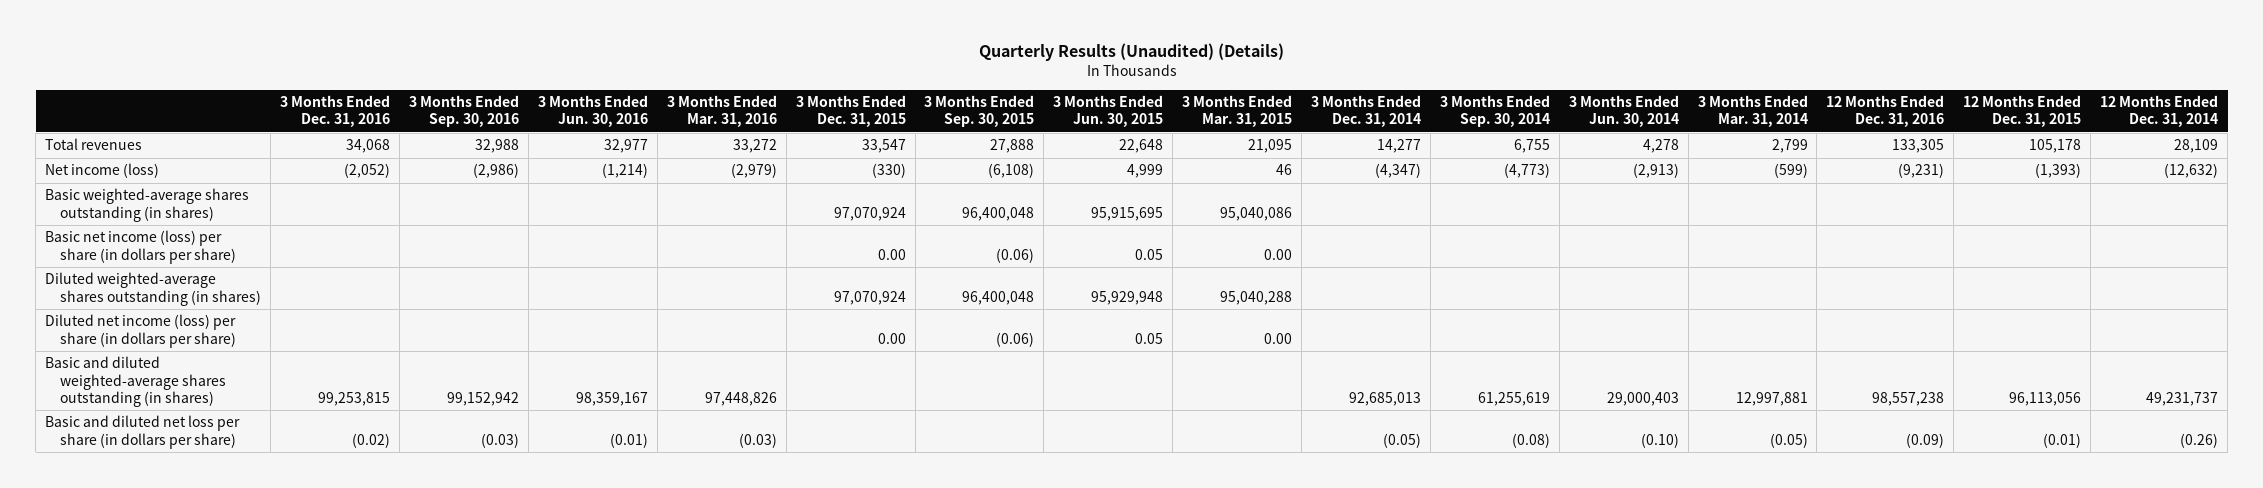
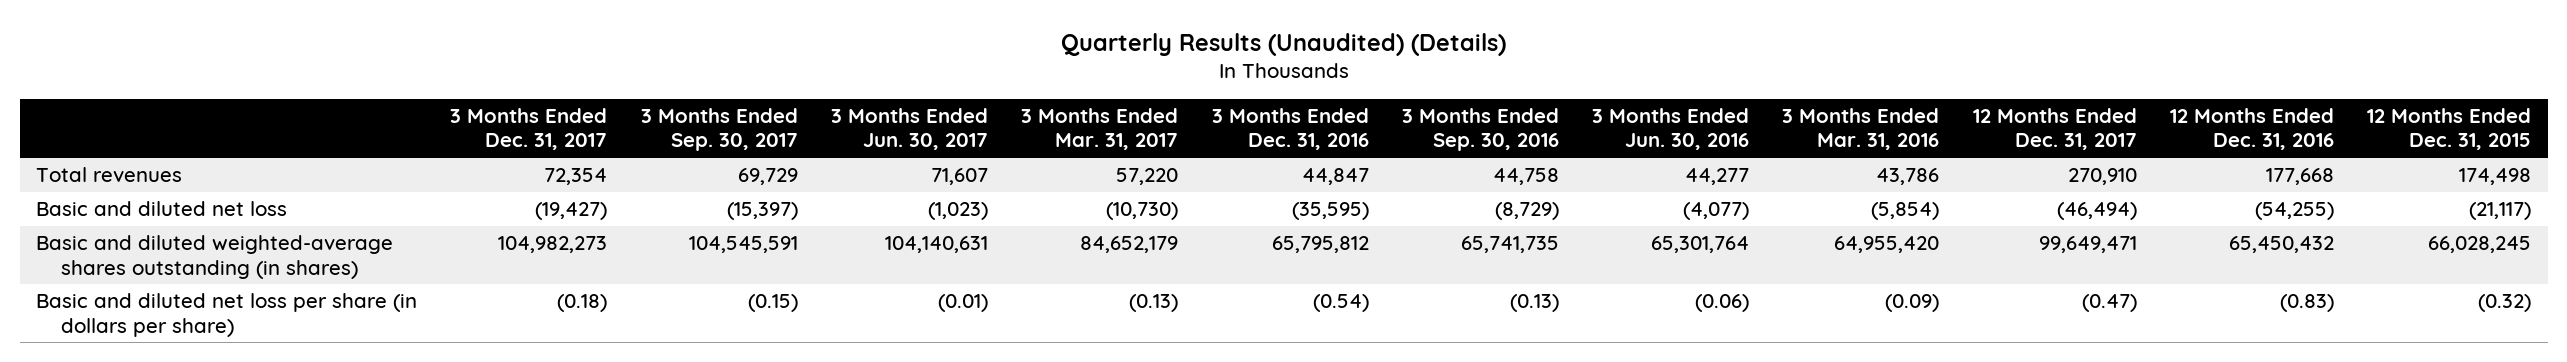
[795,94,906,128] 3 Months Ended Dec. 31, 2015 -> none
[924,94,1035,128] 3 Months Ended Sep. 30, 2015 -> none
[1053,94,1164,128] 3 Months Ended Jun. 30, 2015 -> none
[1182,94,1293,128] 3 Months Ended Mar. 31, 2015 -> none
[1311,94,1422,128] 3 Months Ended Dec. 31, 2014 -> none
[1439,94,1550,128] 3 Months Ended Sep. 30, 2014 -> none
[1568,94,1679,128] 3 Months Ended Jun. 30, 2014 -> none
[1697,94,1808,128] 3 Months Ended Mar. 31, 2014 -> none
[2100,94,2219,128] 12 Months Ended Dec. 31, 2014 -> none
none -> [450,107,608,151] 3 Months Ended Dec. 31, 2017
none -> [640,107,798,152] 3 Months Ended Sep. 30, 2017
none -> [831,107,989,151] 3 Months Ended Jun. 30, 2017
none -> [1021,107,1179,151] 3 Months Ended Mar. 31, 2017
none -> [1972,107,2137,151] 12 Months Ended Dec. 31, 2017
[45,188,250,222] Basic weighted-average shares outstanding (in shares) -> none
[45,230,237,264] Basic net income (loss) per share (in dollars per share) -> none
[45,272,262,306] Diluted weighted-average shares outstanding (in shares) -> none
[45,314,237,348] Diluted net income (loss) per share (in dollars per share) -> none
[346,139,391,154] 34,068 -> [1301,168,1369,186] 44,847
[475,139,520,154] 32,988 -> [1492,168,1559,186] 44,758
[603,139,648,154] 32,977 -> [1685,168,1750,186] 44,277
[732,139,777,154] 33,272 -> [1876,168,1940,186] 43,786
[1892,139,1945,154] 133,305 -> [2265,168,2334,186] 177,668
[2029,139,2082,154] 105,178 -> [2459,168,2532,186] 174,498
[45,163,160,179] Net income (loss) -> [36,201,288,217] Basic and diluted net loss
[344,163,391,179] (2,052) -> [1291,202,1369,221] (35,595)
[473,163,520,179] (2,986) -> [1494,202,1559,221] (8,729)
[601,163,648,179] (1,214) -> [1683,202,1750,221] (4,077)
[730,163,777,179] (2,979) -> [1871,202,1940,221] (5,854)
[1898,163,1945,179] (9,231) -> [2254,202,2334,221] (54,255)
[2035,163,2082,179] (1,393) -> [2469,202,2532,221] (21,117)
[318,391,391,406] 99,253,815 -> [1271,236,1369,254] 65,795,812
[447,391,520,406] 99,152,942 -> [1460,236,1559,254] 65,741,735
[575,391,648,406] 98,359,167 -> [1651,236,1750,254] 65,301,764
[704,391,777,406] 97,448,826 -> [1834,236,1940,254] 64,955,420
[1872,391,1945,406] 98,557,238 -> [2228,236,2334,254] 65,450,432
[2009,391,2082,406] 96,113,056 -> [2428,236,2532,254] 66,028,245
[352,432,391,448] (0.02) -> [1312,294,1369,313] (0.54)
[481,432,520,448] (0.03) -> [1509,294,1559,313] (0.13)
[609,432,648,448] (0.01) -> [1695,294,1750,313] (0.06)
[738,432,777,448] (0.03) -> [1885,294,1940,313] (0.09)
[1906,432,1945,448] (0.09) -> [2279,294,2334,313] (0.83)
[2043,432,2082,448] (0.01) -> [2478,294,2532,313] (0.32)

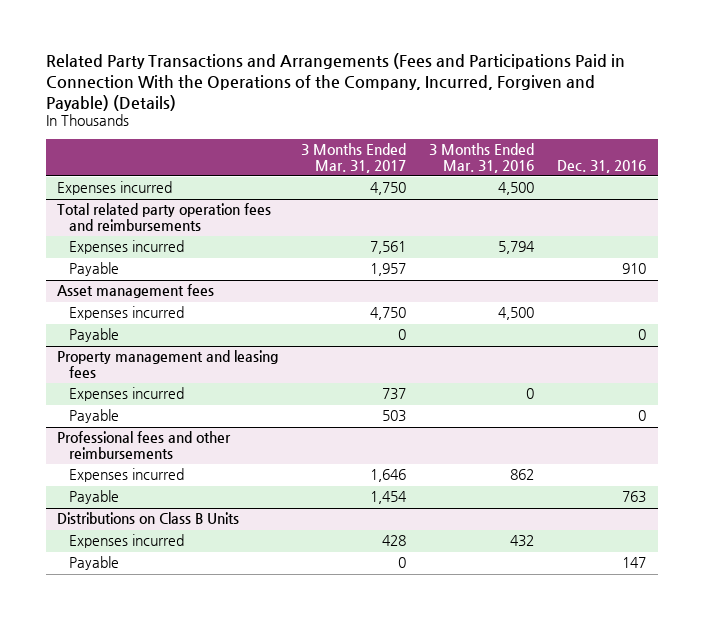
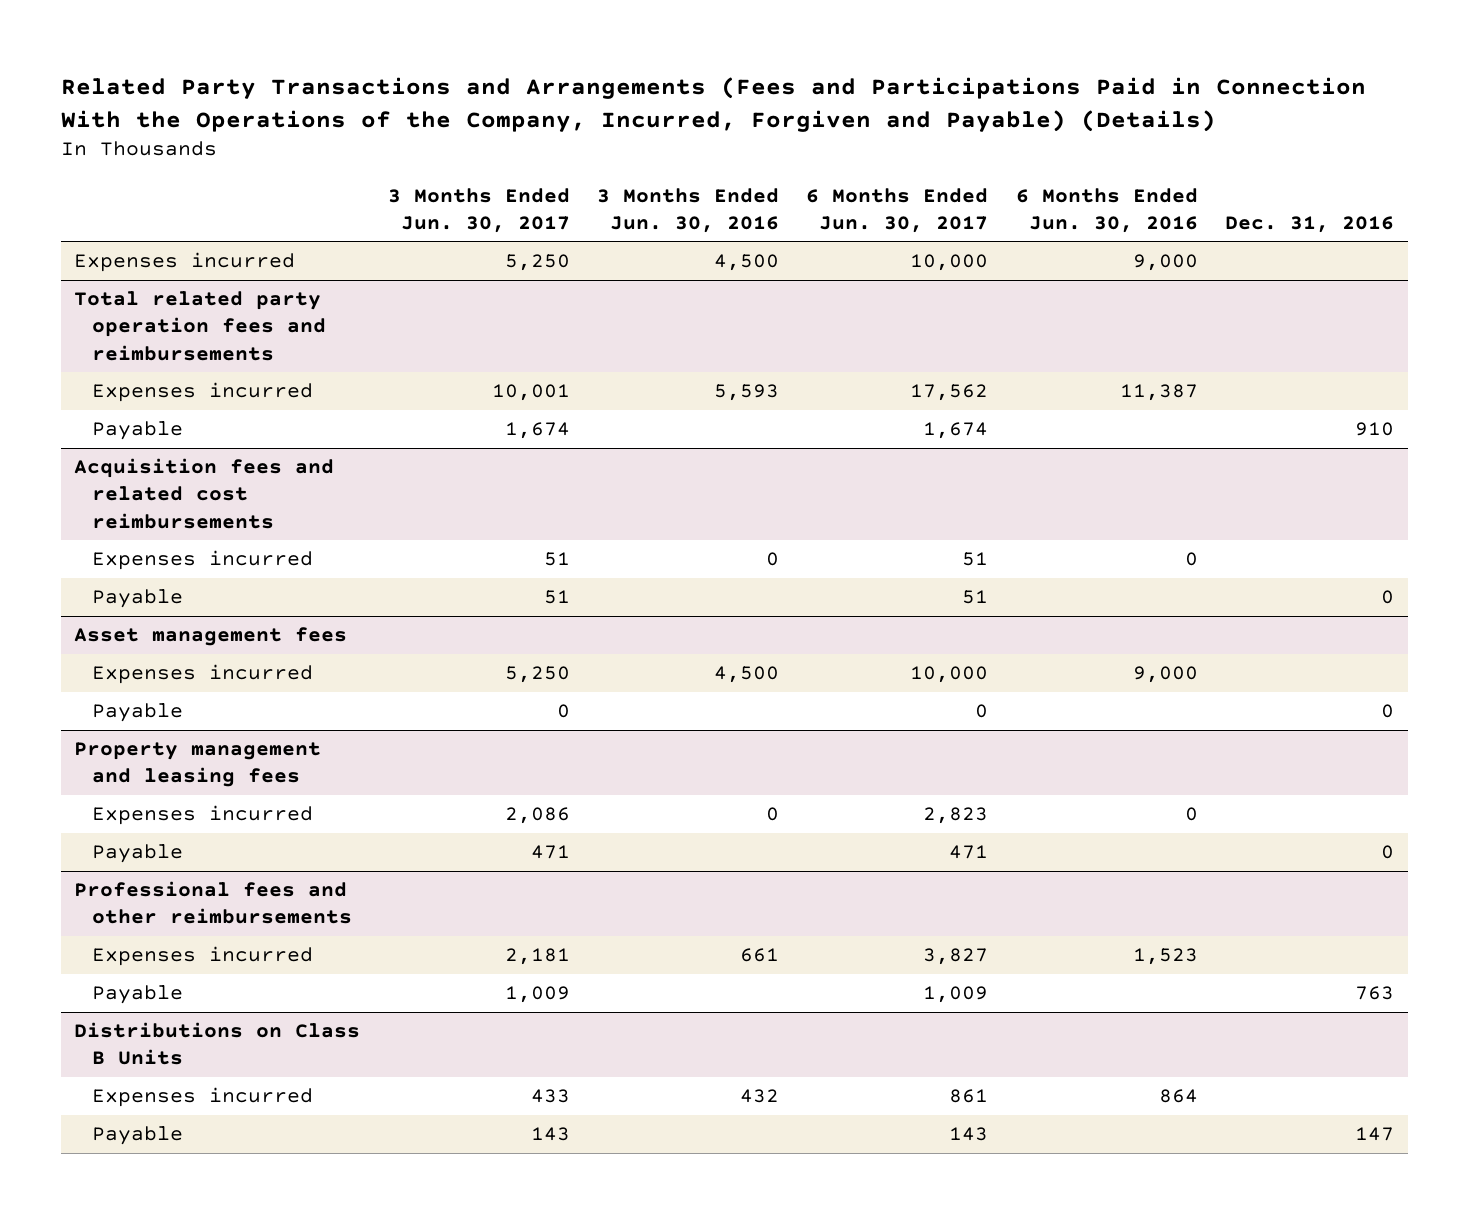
[301,143,407,173] 3 Months Ended Mar. 31, 2017 -> none
[429,143,535,173] 3 Months Ended Mar. 31, 2016 -> none
none -> [387,187,570,233] 3 Months Ended Jun. 30, 2017
none -> [596,187,779,233] 3 Months Ended Jun. 30, 2016
none -> [806,187,989,233] 6 Months Ended Jun. 30, 2017
none -> [1015,187,1198,233] 6 Months Ended Jun. 30, 2016
none -> [74,458,335,529] Acquisition fees and related cost reimbursements
none -> [92,550,314,571] Expenses incurred
none -> [92,589,184,609] Payable

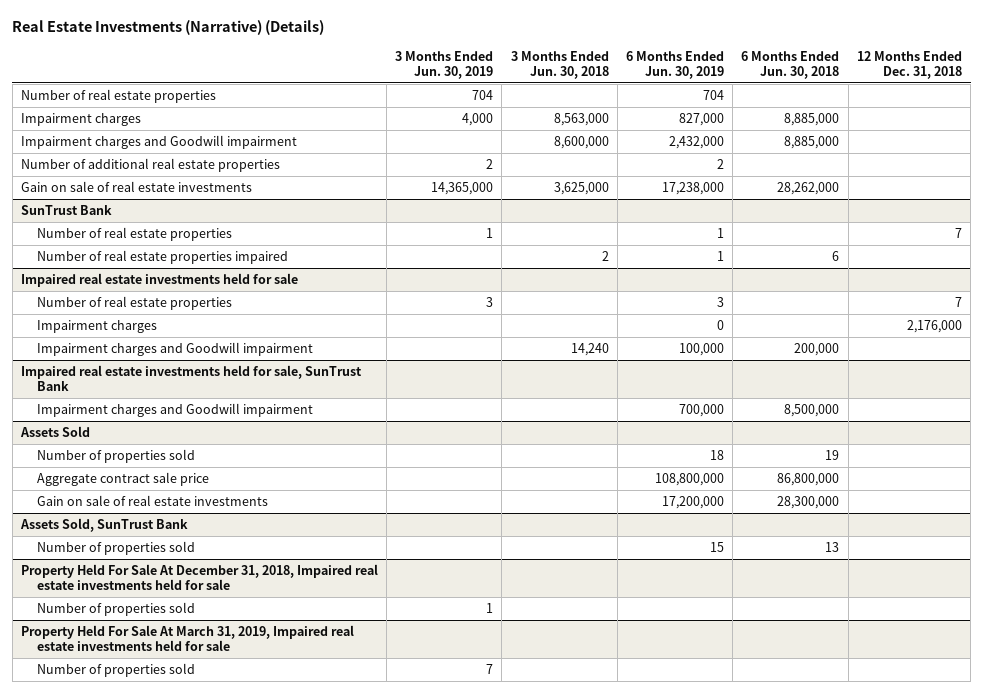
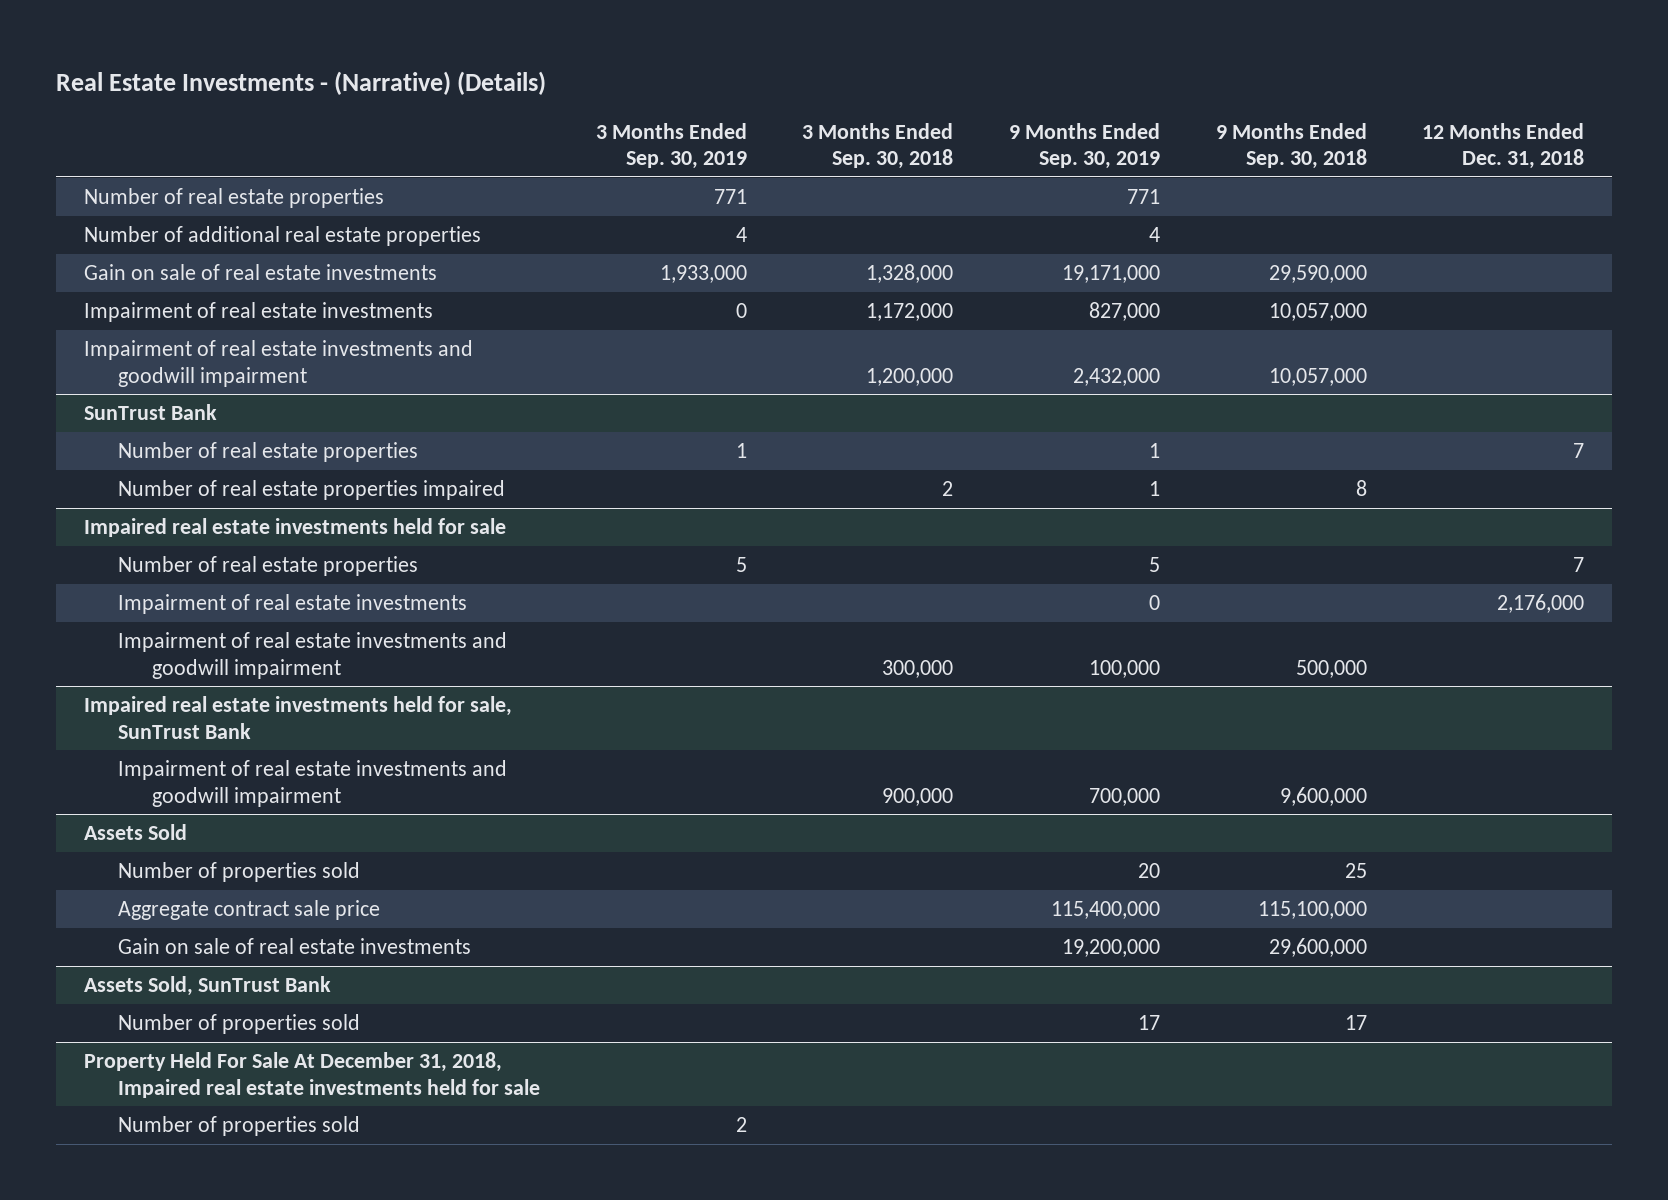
[12,19,325,35] Real Estate Investments (Narrative) (Details) -> [56,70,547,95] Real Estate Investments - (Narrative) (Details)
[395,50,494,79] 3 Months Ended Jun. 30, 2019 -> none
[510,50,609,79] 3 Months Ended Jun. 30, 2018 -> none
[626,50,725,79] 6 Months Ended Jun. 30, 2019 -> none
[741,50,840,79] 6 Months Ended Jun. 30, 2018 -> none
none -> [595,122,747,170] 3 Months Ended Sep. 30, 2019
none -> [802,122,954,170] 3 Months Ended Sep. 30, 2018
none -> [1008,122,1160,170] 9 Months Ended Sep. 30, 2019
none -> [1215,122,1367,170] 9 Months Ended Sep. 30, 2018
[20,113,141,127] Impairment charges -> none
[20,135,297,150] Impairment charges and Goodwill impairment -> none
none -> [84,301,434,322] Impairment of real estate investments
none -> [84,339,474,387] Impairment of real estate investments and goodwill impairment
[36,320,157,334] Impairment charges -> [118,593,468,614] Impairment of real estate investments
[36,342,313,357] Impairment charges and Goodwill impairment -> [118,631,508,679] Impairment of real estate investments and goodwill impairment
[36,403,313,418] Impairment charges and Goodwill impairment -> [118,759,508,807] Impairment of real estate investments and goodwill impairment
[20,625,354,652] Property Held For Sale At March 31, 2019, Impaired real estate investments held for sale -> none
[36,663,195,678] Number of properties sold -> none

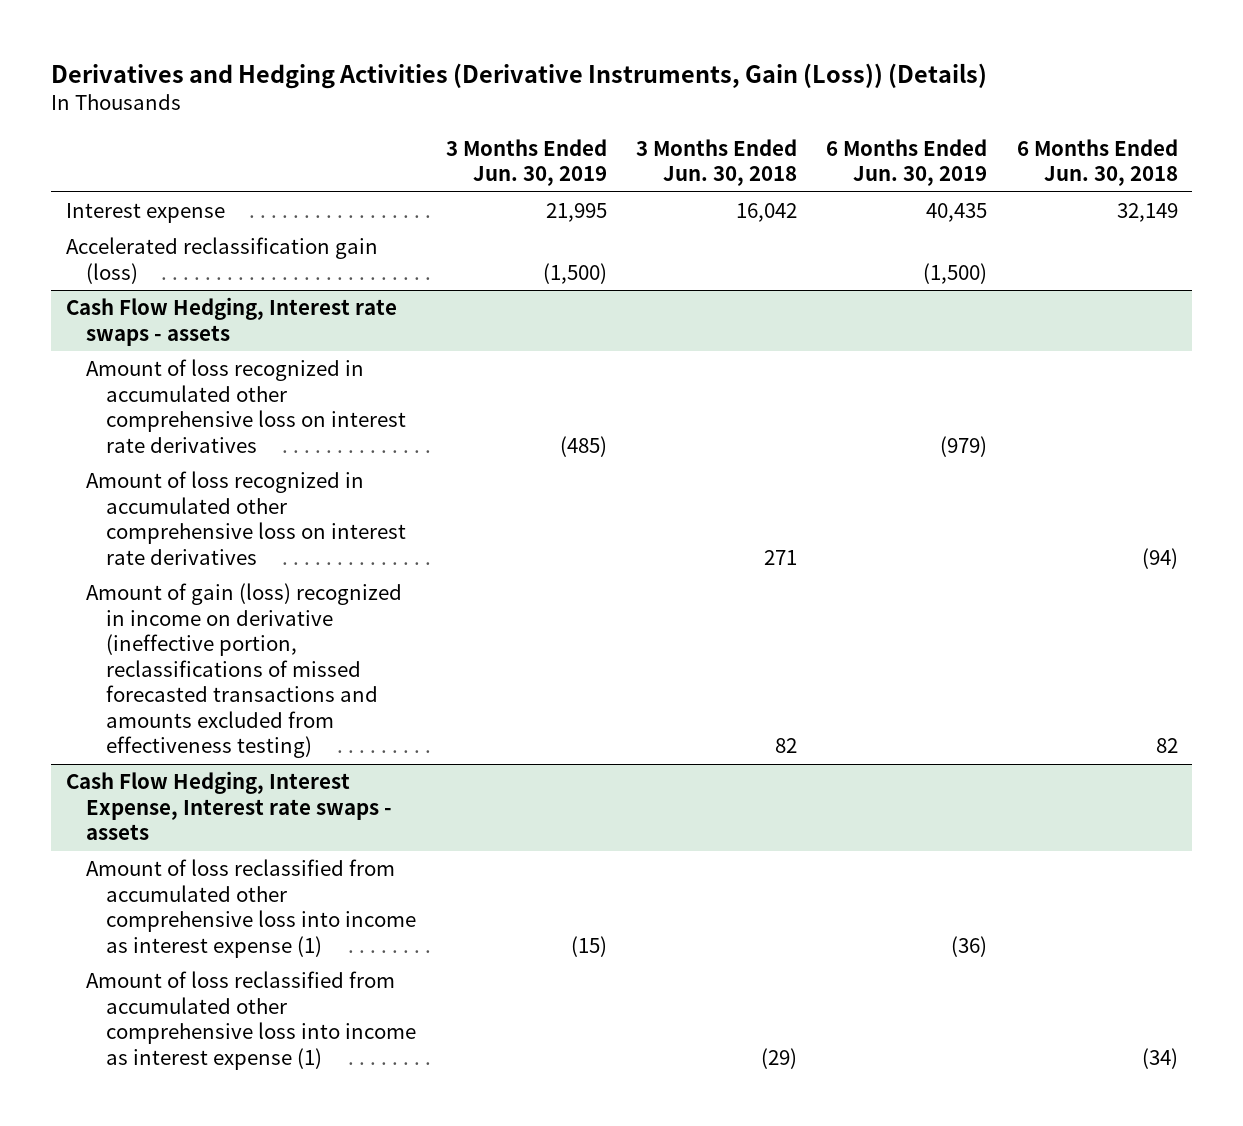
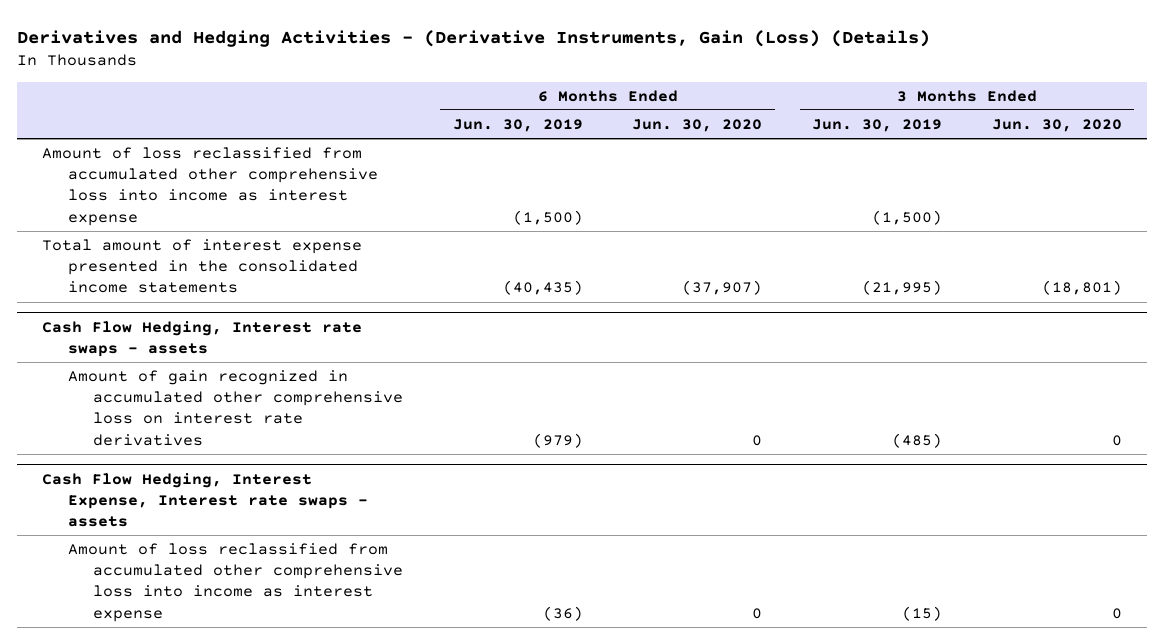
[51,62,988,89] Derivatives and Hedging Activities (Derivative Instruments, Gain (Loss)) (Details) -> [17,29,931,47] Derivatives and Hedging Activities - (Derivative Instruments, Gain (Loss) (Details)
[635,138,797,187] 3 Months Ended Jun. 30, 2018 -> none
[1016,138,1178,187] 6 Months Ended Jun. 30, 2018 -> none
none -> [632,118,763,132] Jun. 30, 2020
none -> [991,118,1122,132] Jun. 30, 2020
[65,203,225,224] Interest expense -> none
[65,237,378,284] Accelerated reclassification gain (loss) -> [41,146,378,226] Amount of loss reclassified from accumulated other comprehensive loss into income as interest expense
none -> [41,238,362,294] Total amount of interest expense presented in the consolidated income statements
[85,471,407,565] Amount of loss recognized in accumulated other comprehensive loss on interest rate derivatives -> none
[85,583,402,759] Amount of gain (loss) recognized in income on derivative (ineffective portion, reclassifications of missed forecasted transactions and amounts excluded from effectiveness testing) -> none
[85,359,407,453] Amount of loss recognized in accumulated other comprehensive loss on interest rate derivatives -> [67,369,404,446] Amount of gain recognized in accumulated other comprehensive loss on interest rate derivatives
[85,971,417,1070] Amount of loss reclassified from accumulated other comprehensive loss into income as interest expense (1) -> none
[85,859,417,958] Amount of loss reclassified from accumulated other comprehensive loss into income as interest expense (1) -> [67,542,404,622] Amount of loss reclassified from accumulated other comprehensive loss into income as interest expense

